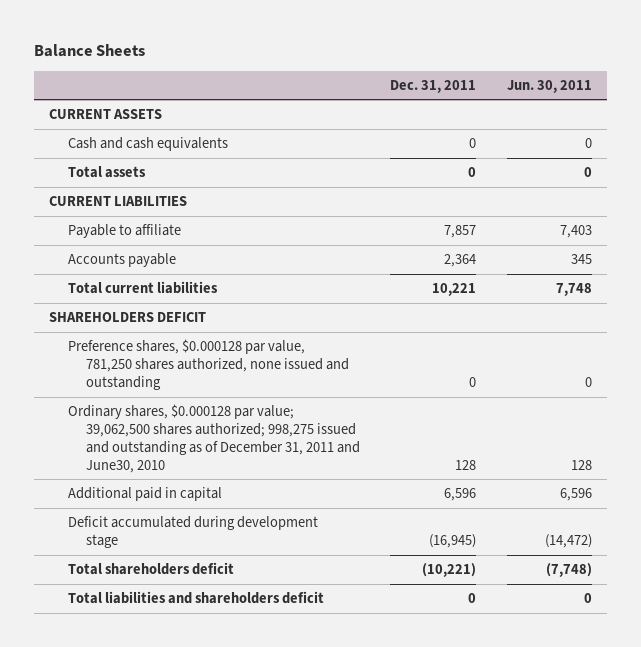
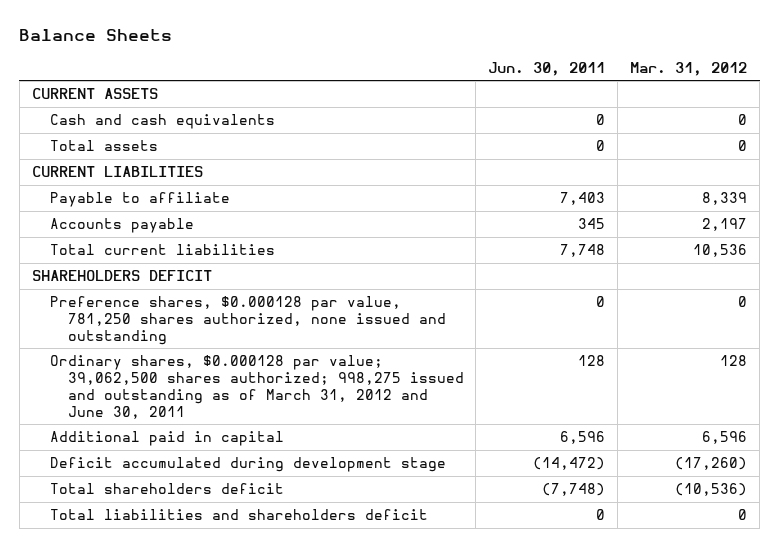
[390,79,477,93] Dec. 31, 2011 -> none
none -> [630,61,748,76] Mar. 31, 2012
[67,404,360,473] Ordinary shares, $0.000128 par value; 39,062,500 shares authorized; 998,275 issued and outstanding as of December 31, 2011 and June30, 2010 -> [49,355,464,419] Ordinary shares, $0.000128 par value; 39,062,500 shares authorized; 998,275 issued and outstanding as of March 31, 2012 and June 30, 2011

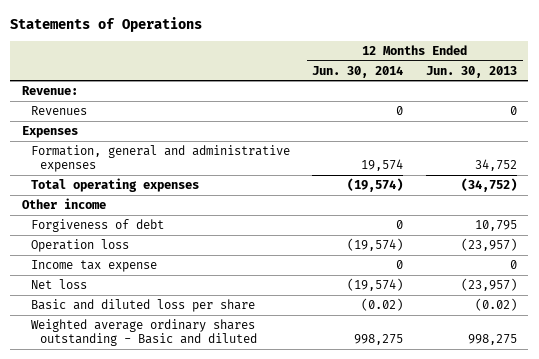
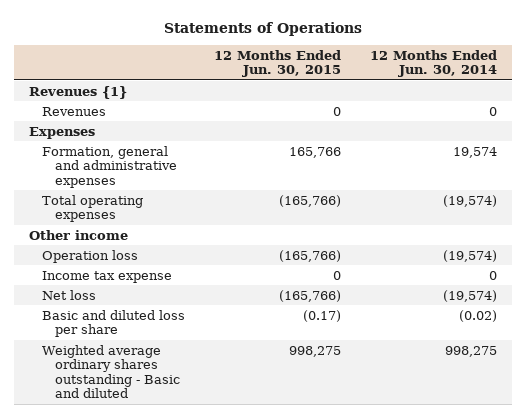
[425,65,517,78] Jun. 30, 2013 -> none
none -> [214,49,342,78] 12 Months Ended Jun. 30, 2015
[21,86,78,96] Revenue: -> [28,85,127,99] Revenues {1}
[31,219,165,233] Forgiveness of debt -> none

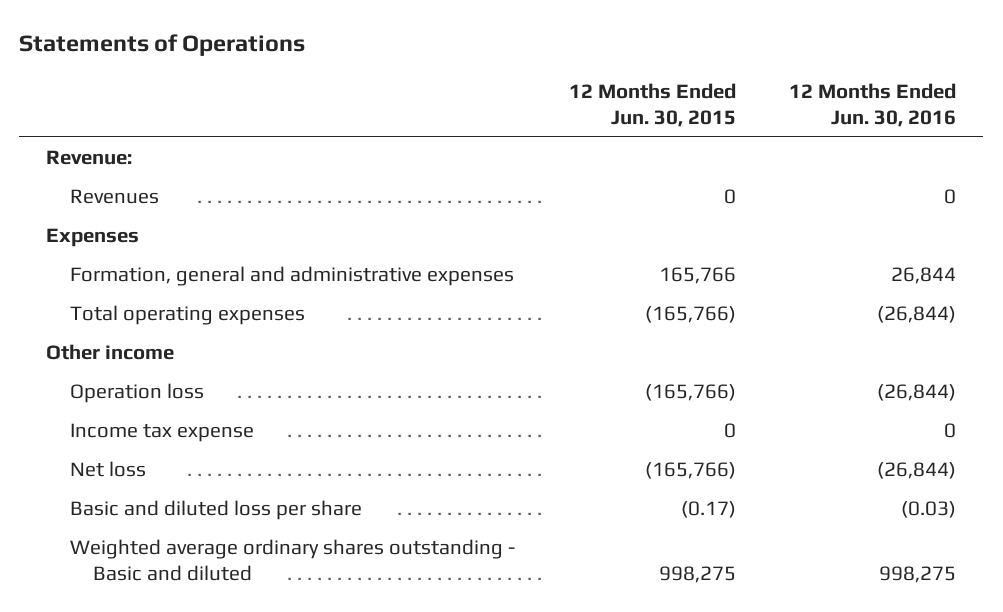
[370,49,498,78] 12 Months Ended Jun. 30, 2014 -> none
none -> [789,82,957,128] 12 Months Ended Jun. 30, 2016
[28,85,127,99] Revenues {1} -> [46,150,133,166] Revenue:

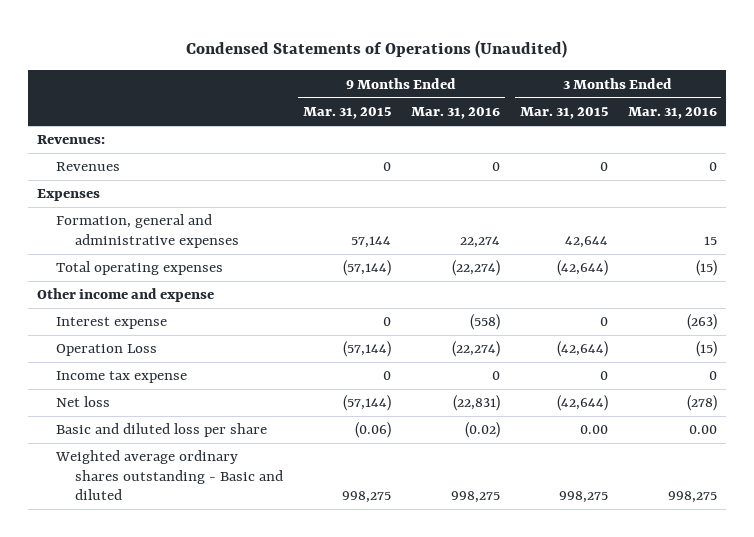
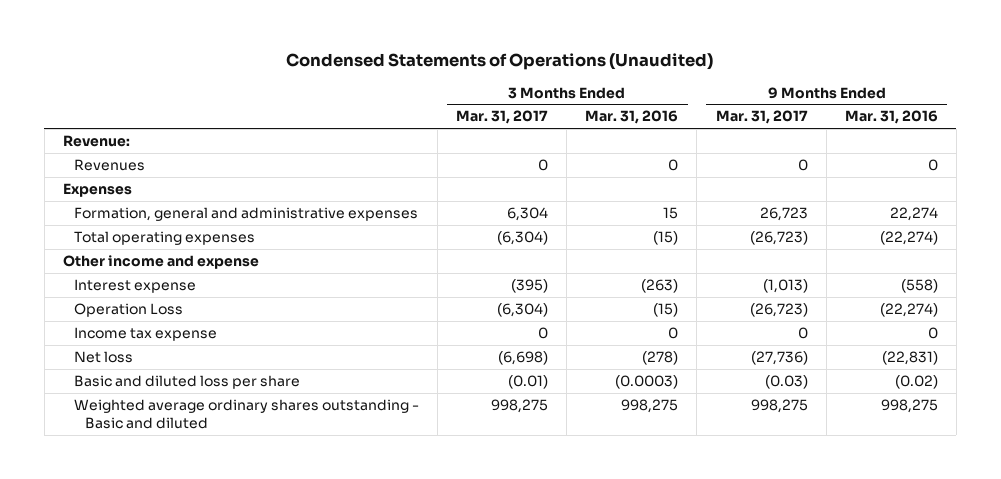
[303,107,392,120] Mar. 31, 2015 -> none
[519,107,608,120] Mar. 31, 2015 -> none
none -> [456,110,549,125] Mar. 31, 2017
none -> [715,110,808,125] Mar. 31, 2017
[37,135,106,145] Revenues: -> [62,135,130,148] Revenue:
[688,425,717,435] 0.00 -> [615,375,679,390] (0.0003)

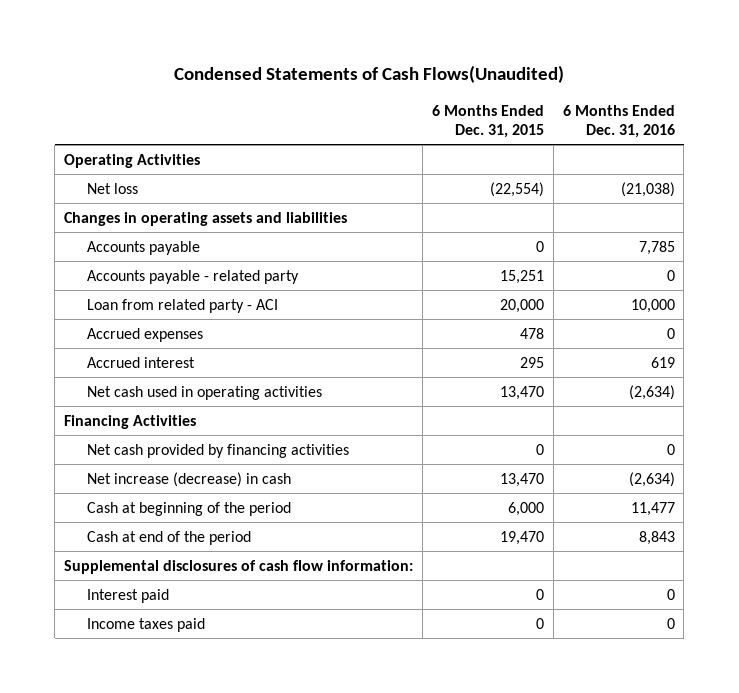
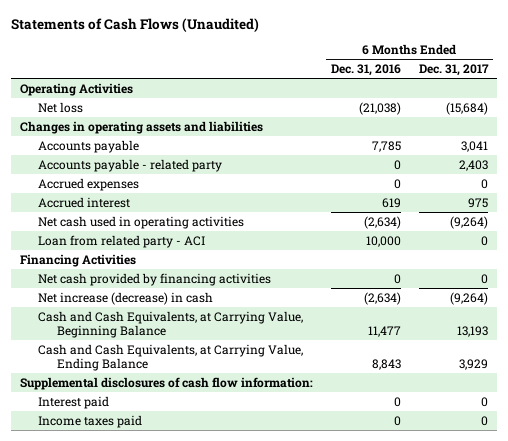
[174,64,565,83] Condensed Statements of Cash Flows(Unaudited) -> [10,18,259,33] Statements of Cash Flows (Unaudited)
[431,104,544,138] 6 Months Ended Dec. 31, 2015 -> none
none -> [419,64,490,77] Dec. 31, 2017
[87,298,279,313] Loan from related party - ACI -> [38,234,206,248] Loan from related party - ACI
[87,501,292,516] Cash at beginning of the period -> [38,310,304,338] Cash and Cash Equivalents, at Carrying Value, Beginning Balance
[87,530,252,545] Cash at end of the period -> [38,343,304,371] Cash and Cash Equivalents, at Carrying Value, Ending Balance

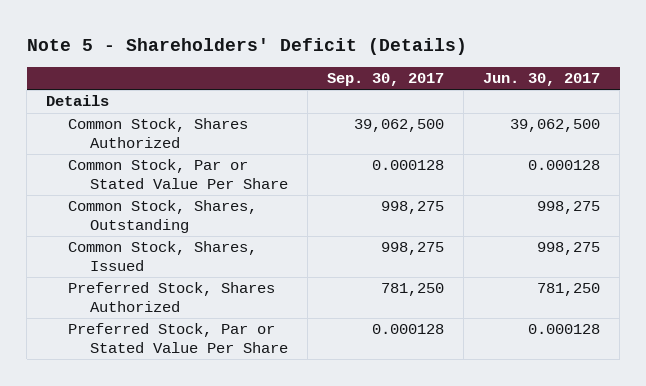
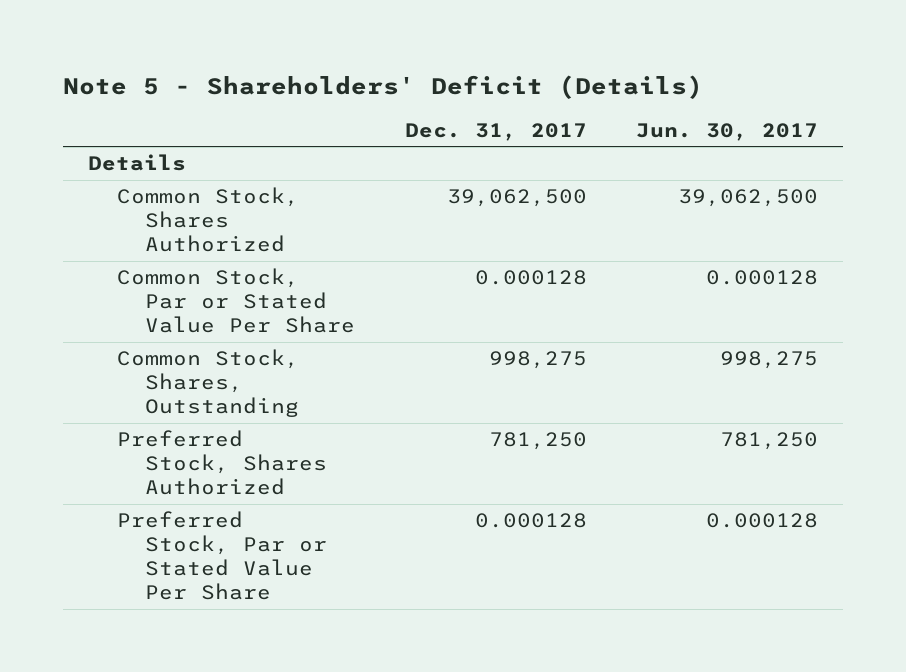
[326,73,444,87] Sep. 30, 2017 -> none
none -> [404,122,587,141] Dec. 31, 2017
[67,241,257,272] Common Stock, Shares, Issued -> none

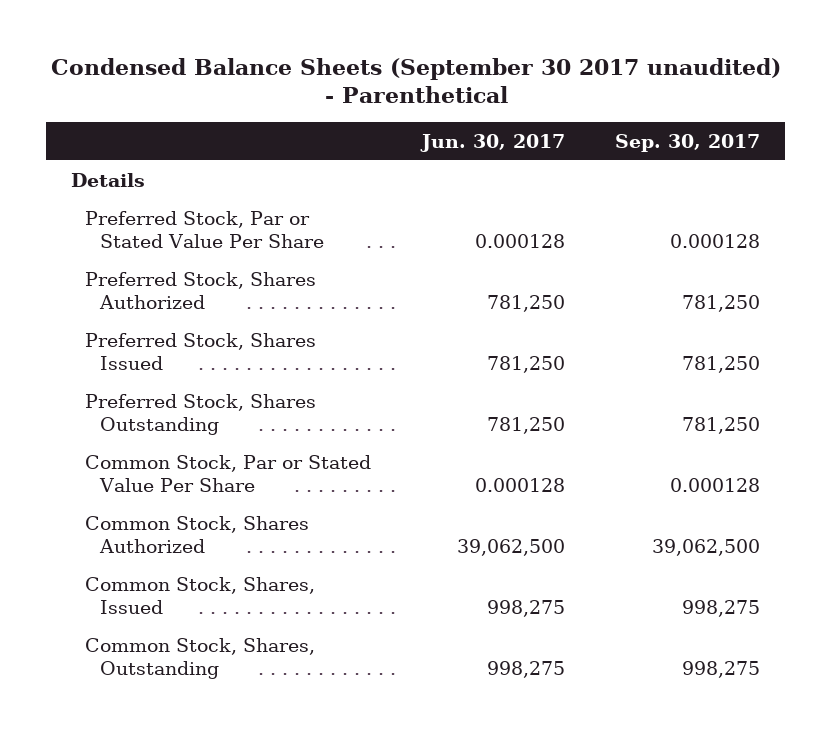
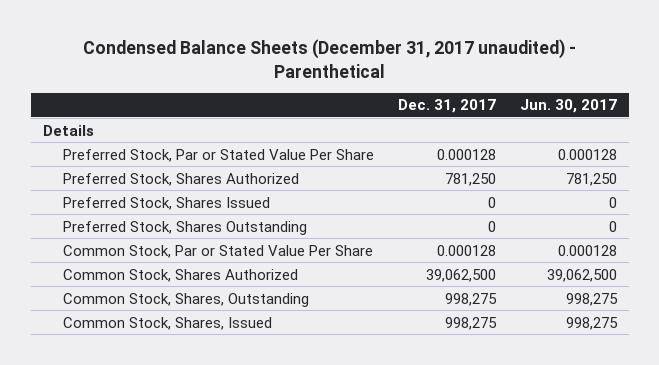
[50,57,781,104] Condensed Balance Sheets (September 30 2017 unaudited) - Parenthetical -> [82,39,576,78] Condensed Balance Sheets (December 31, 2017 unaudited) - Parenthetical
[615,133,761,152] Sep. 30, 2017 -> none
none -> [397,99,496,114] Dec. 31, 2017
[486,355,565,373] 781,250 -> [608,196,617,208] 0
[486,416,565,434] 781,250 -> [608,220,617,232] 0
[85,576,316,614] Common Stock, Shares, Issued -> [62,316,272,330] Common Stock, Shares, Issued

